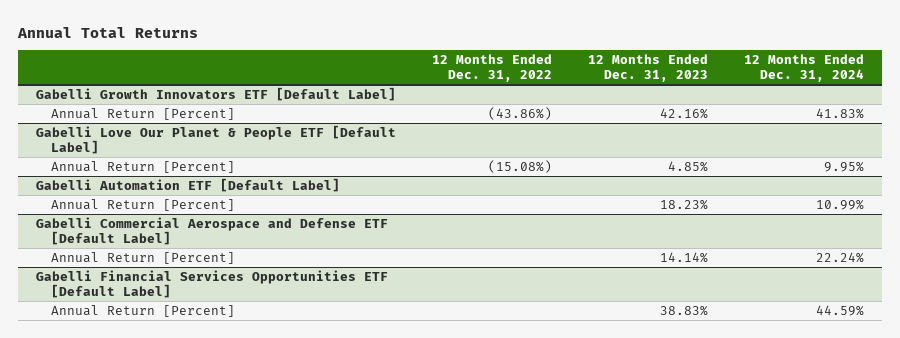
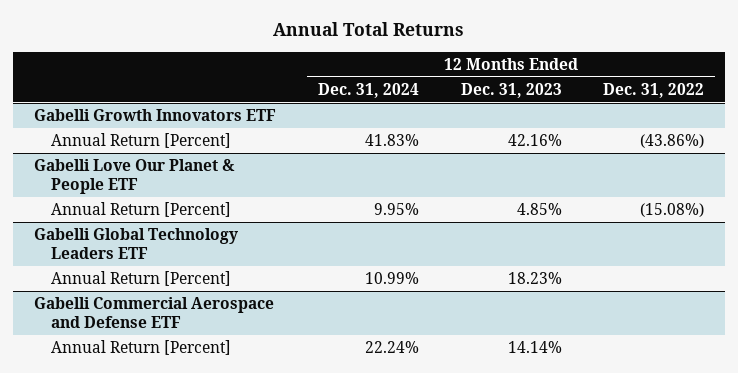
[36,86,397,101] Gabelli Growth Innovators ETF [Default Label] -> [33,108,276,121] Gabelli Growth Innovators ETF
[36,124,397,154] Gabelli Love Our Planet & People ETF [Default Label] -> [33,158,235,194] Gabelli Love Our Planet & People ETF
[36,177,341,192] Gabelli Automation ETF [Default Label] -> [33,227,238,259] Gabelli Global Technology Leaders ETF
[36,216,389,245] Gabelli Commercial Aerospace and Defense ETF [Default Label] -> [33,296,274,328] Gabelli Commercial Aerospace and Defense ETF
[36,269,389,298] Gabelli Financial Services Opportunities ETF [Default Label] -> none
[51,304,236,317] Annual Return [Percent] -> none

